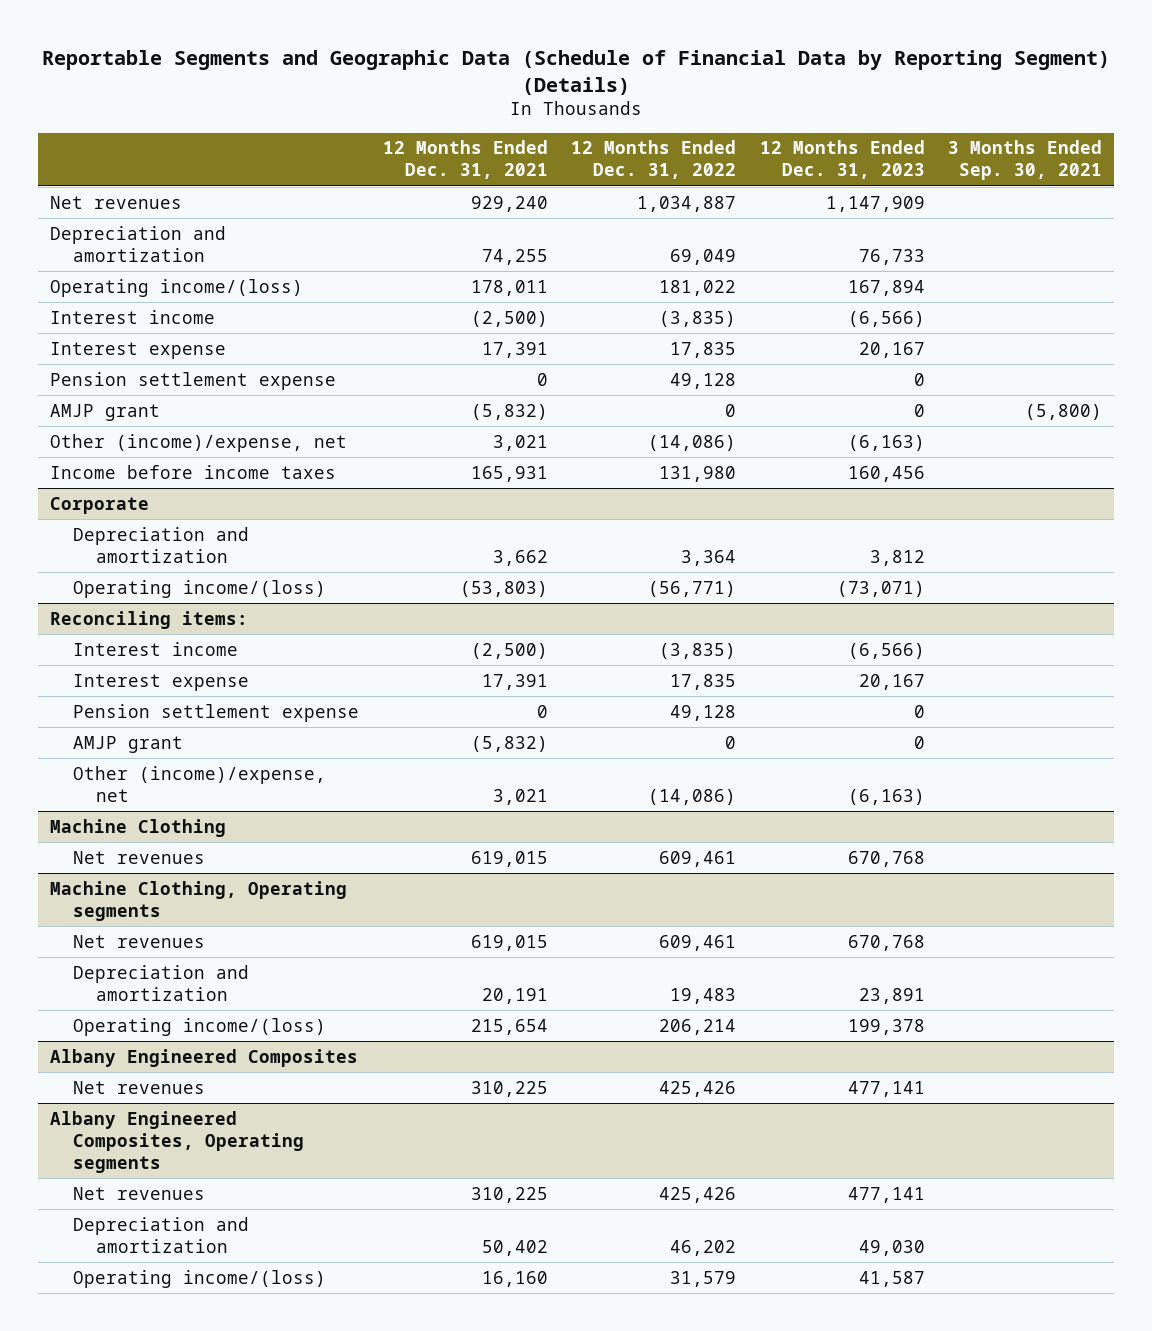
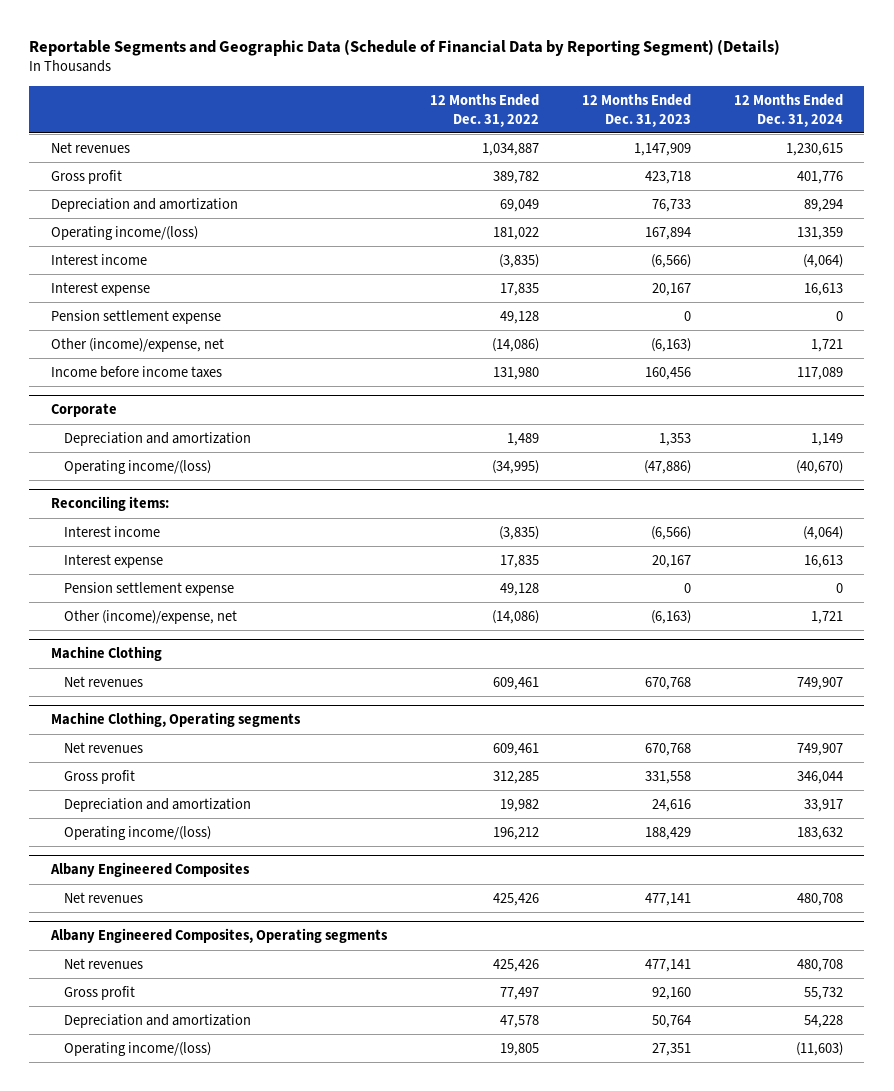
[382,140,548,180] 12 Months Ended Dec. 31, 2021 -> none
[948,140,1103,181] 3 Months Ended Sep. 30, 2021 -> none
none -> [733,93,843,127] 12 Months Ended Dec. 31, 2024
none -> [50,170,122,185] Gross profit
[50,403,161,421] AMJP grant -> none
[681,549,737,566] 3,364 -> [506,433,539,447] 1,489
[869,549,925,566] 3,812 -> [658,433,691,447] 1,353
[648,580,737,597] (56,771) -> [491,460,539,475] (34,995)
[836,580,925,597] (73,071) -> [643,460,691,475] (47,886)
[73,735,184,753] AMJP grant -> none
none -> [63,770,135,785] Gross profit
[670,987,737,1004] 19,483 -> [499,799,539,813] 19,982
[858,987,925,1004] 23,891 -> [651,799,691,813] 24,616
[659,1018,737,1035] 206,214 -> [492,827,539,841] 196,212
[847,1018,925,1035] 199,378 -> [644,827,691,841] 188,429
none -> [63,986,135,1001] Gross profit
[670,1239,737,1256] 46,202 -> [499,1015,539,1029] 47,578
[858,1239,925,1256] 49,030 -> [651,1015,691,1029] 50,764
[670,1270,737,1287] 31,579 -> [499,1043,539,1057] 19,805
[858,1270,925,1287] 41,587 -> [651,1043,691,1057] 27,351

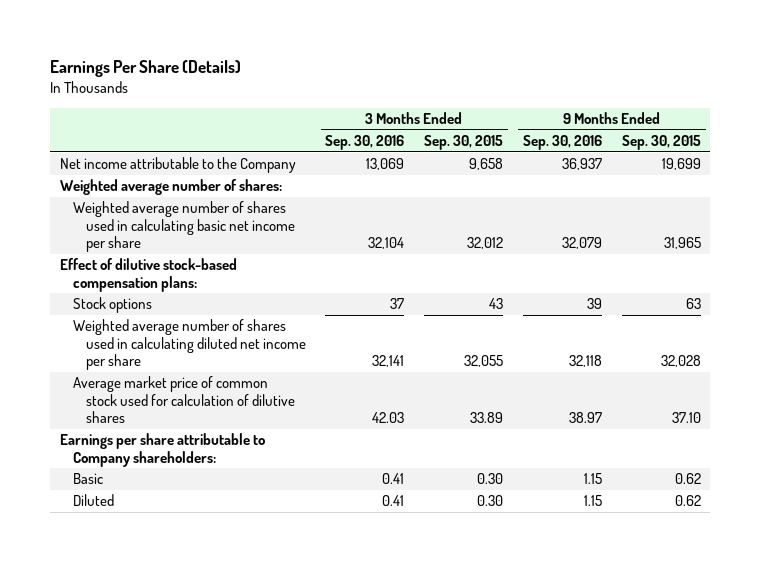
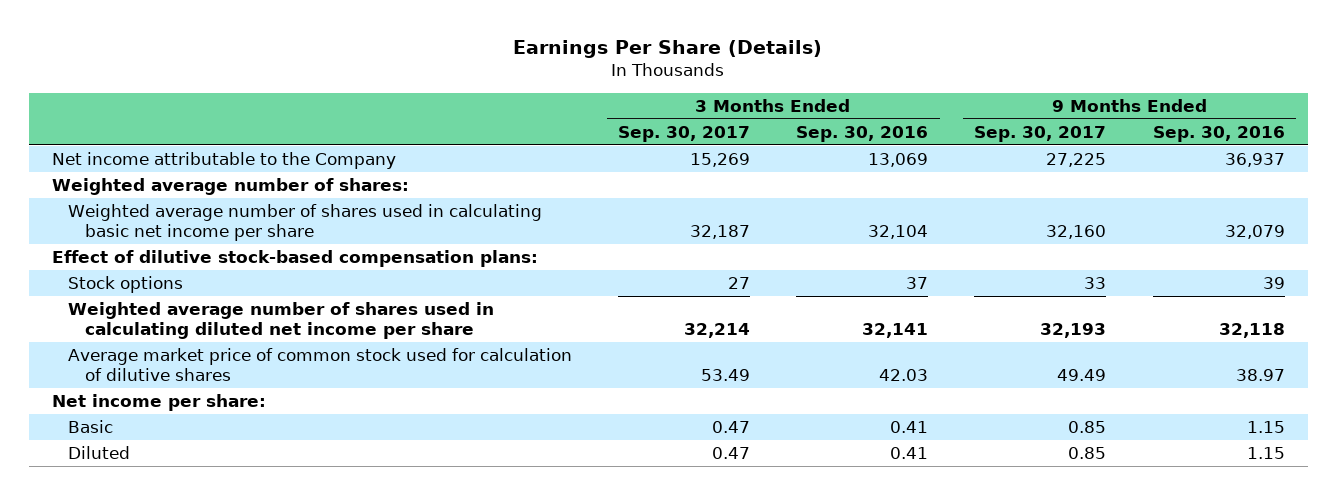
[424,135,504,151] Sep. 30, 2015 -> none
[621,135,701,151] Sep. 30, 2015 -> none
none -> [618,125,751,142] Sep. 30, 2017
none -> [974,125,1107,142] Sep. 30, 2017
[59,433,265,467] Earnings per share attributable to Company shareholders: -> [51,394,266,412] Net income per share:

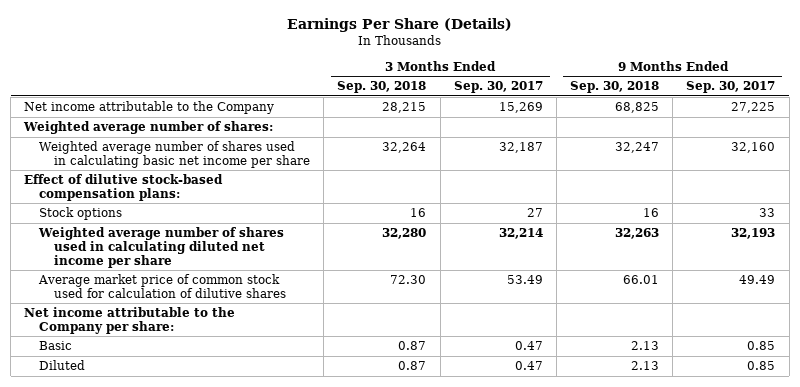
[796,125,929,142] Sep. 30, 2016 -> none
[1152,125,1285,142] Sep. 30, 2016 -> none
none -> [337,81,427,94] Sep. 30, 2018
none -> [570,81,660,94] Sep. 30, 2018
[51,394,266,412] Net income per share: -> [24,307,236,334] Net income attributable to the Company per share:

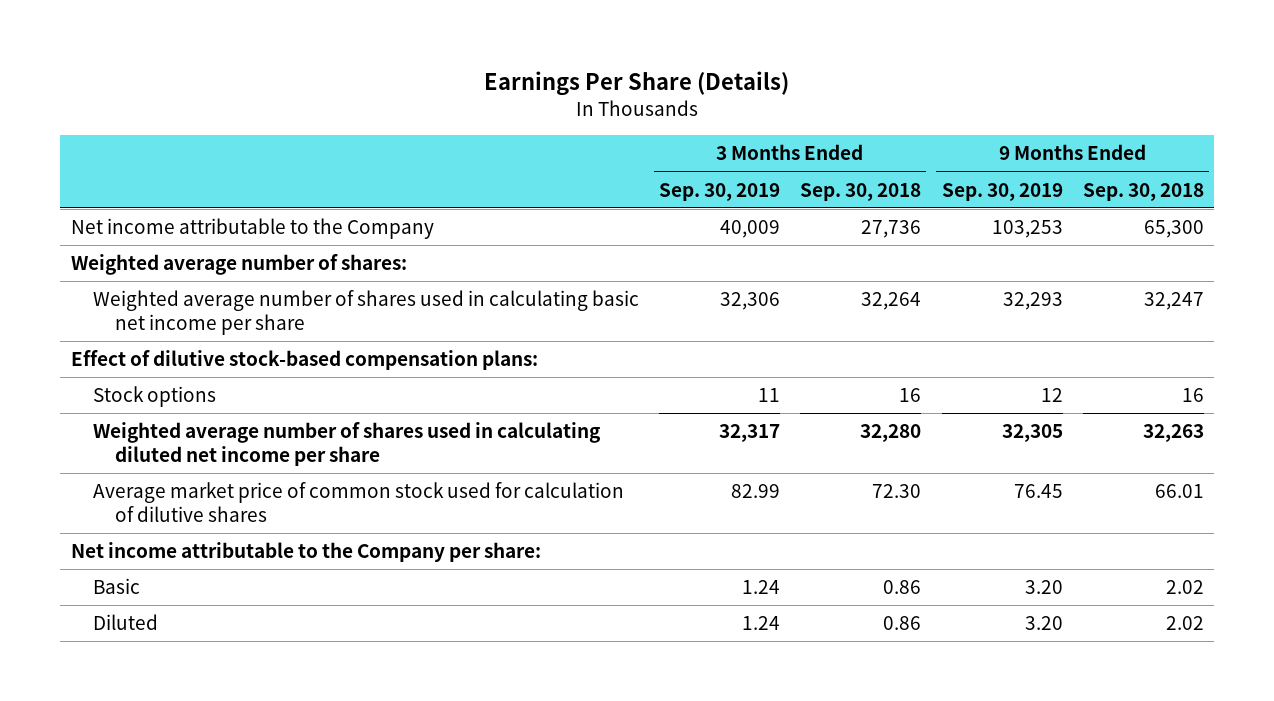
[453,81,543,94] Sep. 30, 2017 -> none
[686,81,776,94] Sep. 30, 2017 -> none
none -> [658,182,780,201] Sep. 30, 2019
none -> [941,182,1063,201] Sep. 30, 2019
[382,102,427,114] 28,215 -> [861,220,922,239] 27,736
[615,102,660,114] 68,825 -> [1143,220,1204,239] 65,300
[398,341,427,351] 0.87 -> [883,580,922,595] 0.86
[631,341,660,351] 2.13 -> [1165,580,1204,595] 2.02
[398,361,427,371] 0.87 -> [883,616,922,631] 0.86
[631,361,660,371] 2.13 -> [1165,616,1204,631] 2.02

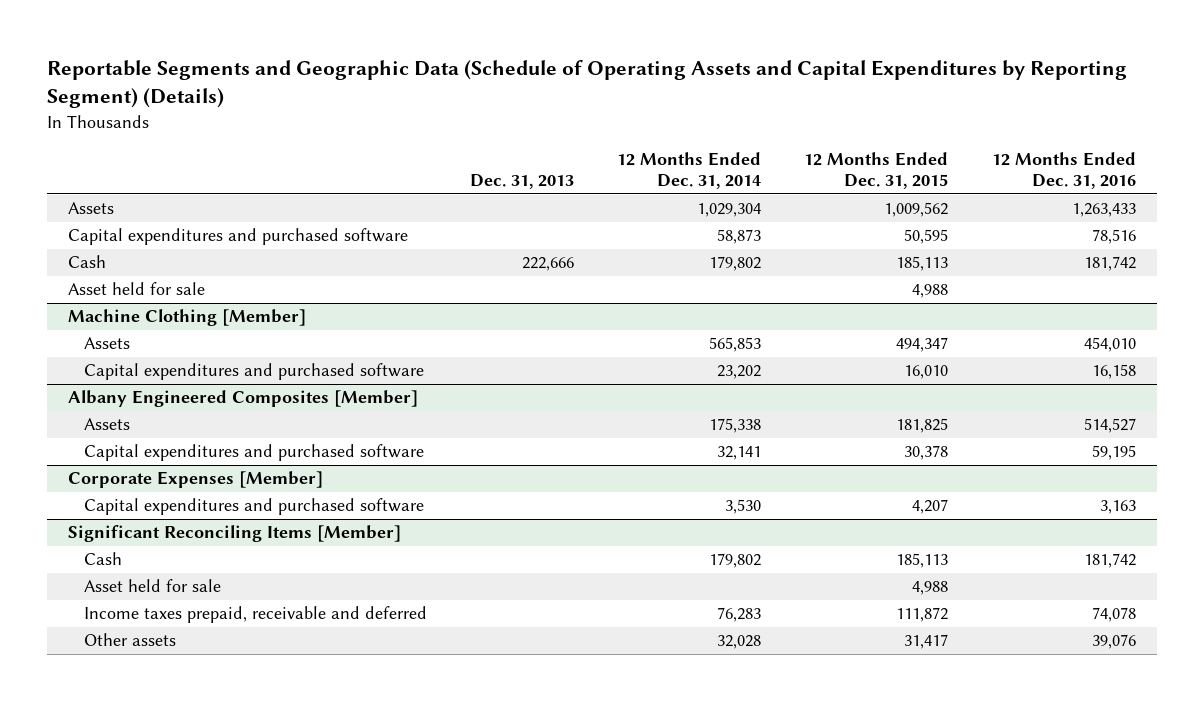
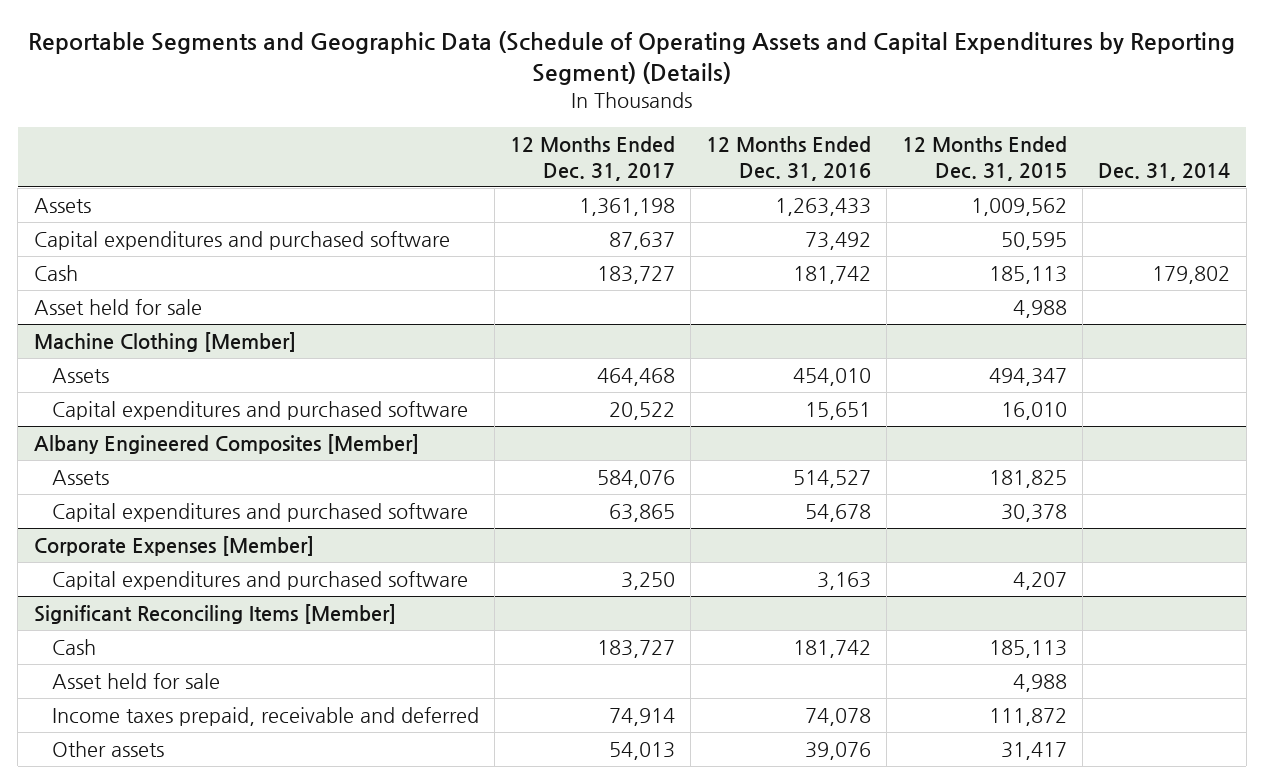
[470,174,575,190] Dec. 31, 2013 -> none
[617,152,762,190] 12 Months Ended Dec. 31, 2014 -> none
none -> [510,136,676,181] 12 Months Ended Dec. 31, 2017
none -> [1098,162,1231,181] Dec. 31, 2014
[1091,229,1136,245] 78,516 -> [805,231,872,250] 73,492
[1091,364,1136,380] 16,158 -> [805,401,872,420] 15,651
[1091,445,1136,461] 59,195 -> [805,503,872,522] 54,678

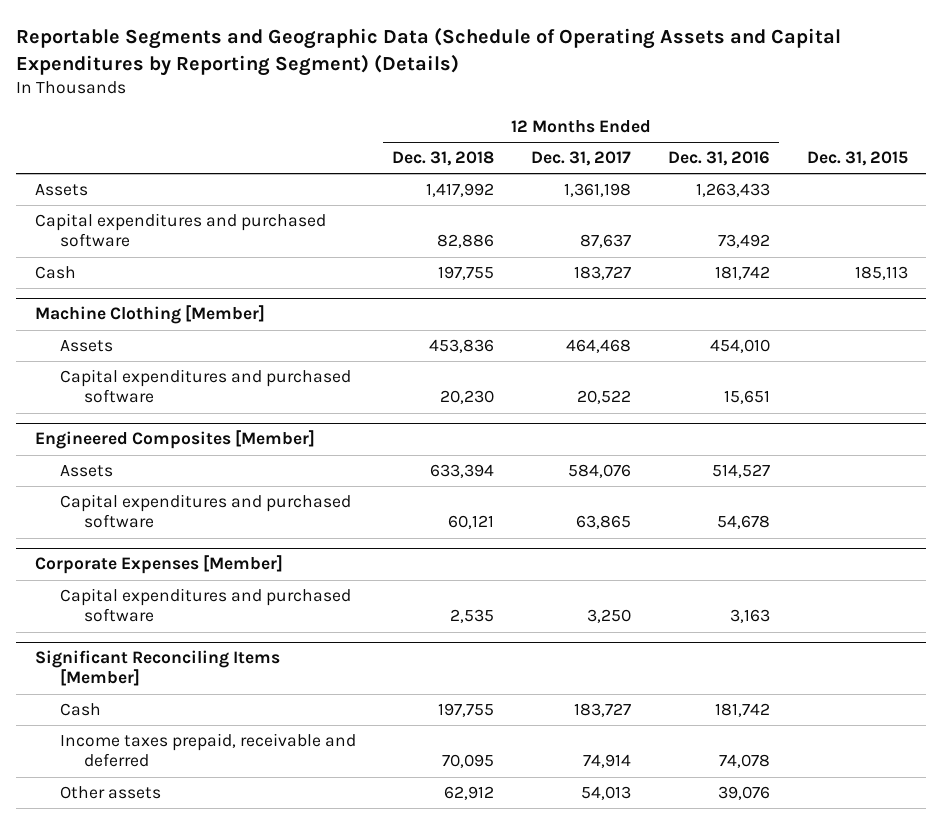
[902,136,1068,181] 12 Months Ended Dec. 31, 2015 -> none
[1098,162,1231,181] Dec. 31, 2014 -> none
none -> [392,151,495,167] Dec. 31, 2018
none -> [806,151,908,167] Dec. 31, 2015
[33,298,202,315] Asset held for sale -> none
[33,433,419,454] Albany Engineered Composites [Member] -> [34,430,315,450] Engineered Composites [Member]
[52,672,221,689] Asset held for sale -> none

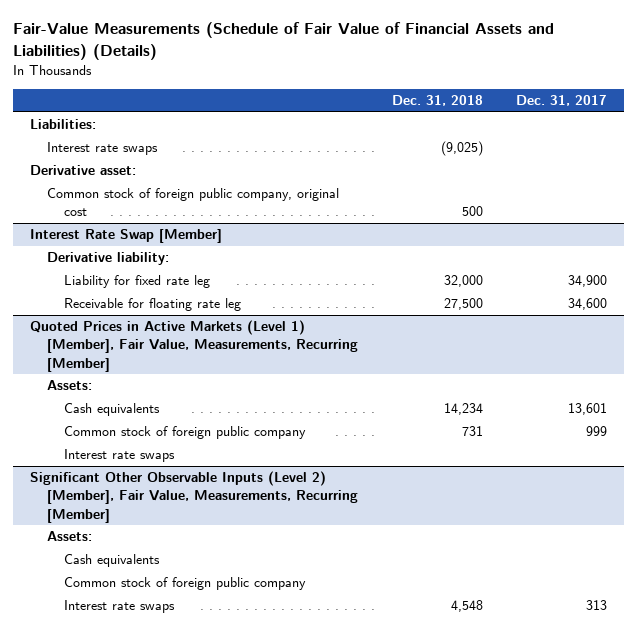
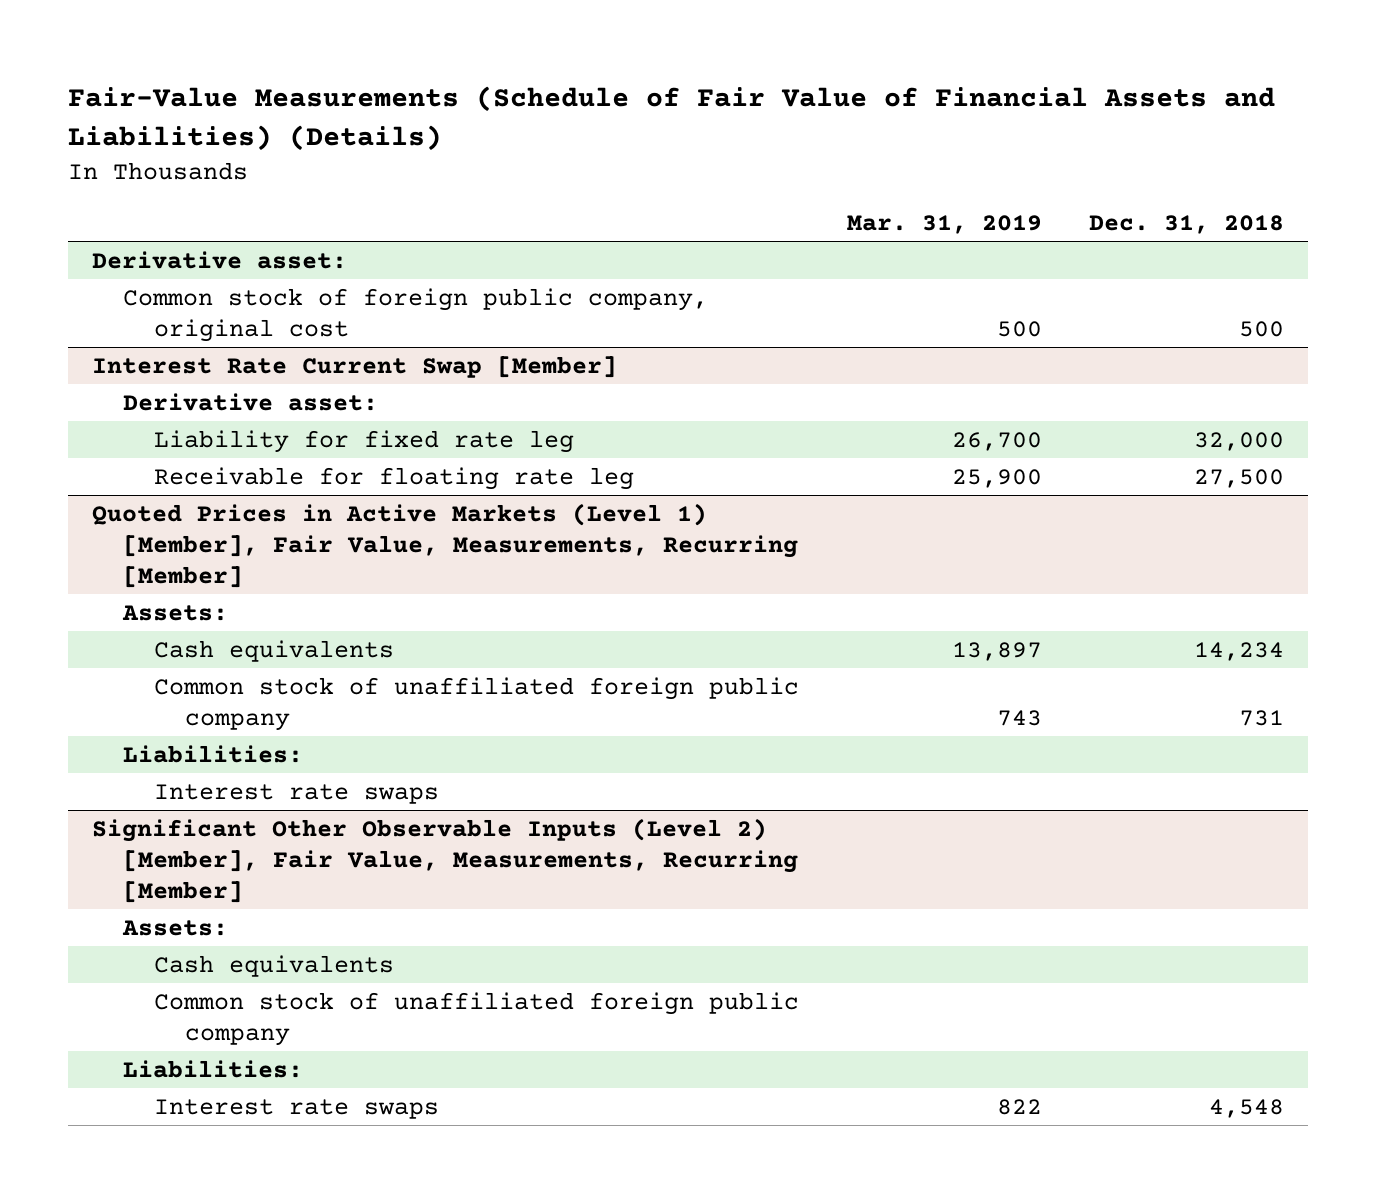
[516,95,608,107] Dec. 31, 2017 -> none
none -> [846,214,1042,234] Mar. 31, 2019
[29,119,96,130] Liabilities: -> none
[46,142,158,156] Interest rate swaps -> none
[46,252,169,266] Derivative liability: -> none
[29,229,222,244] Interest Rate Swap [Member] -> [91,355,617,378] Interest Rate Current Swap [Member]
none -> [122,392,378,411] Derivative asset:
[63,426,306,440] Common stock of foreign public company -> [153,676,799,731] Common stock of unaffiliated foreign public company
none -> [122,744,303,763] Liabilities:
[63,577,306,591] Common stock of foreign public company -> [153,991,799,1046] Common stock of unaffiliated foreign public company
none -> [122,1059,303,1078] Liabilities:

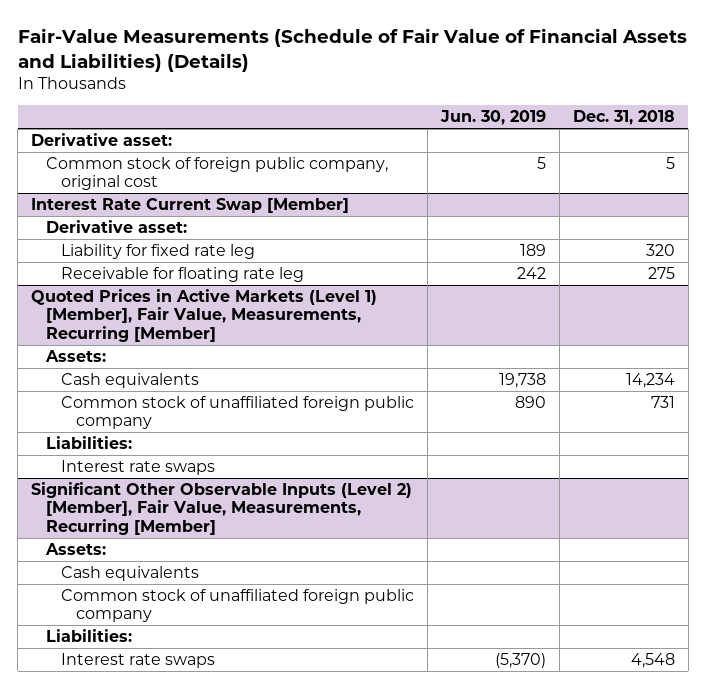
[846,214,1042,234] Mar. 31, 2019 -> none
none -> [439,110,546,126] Jun. 30, 2019
[1239,320,1285,337] 500 -> [665,156,675,169] 5
[1194,431,1285,451] 32,000 -> [645,243,675,256] 320
[1194,468,1285,488] 27,500 -> [647,266,675,279] 275

